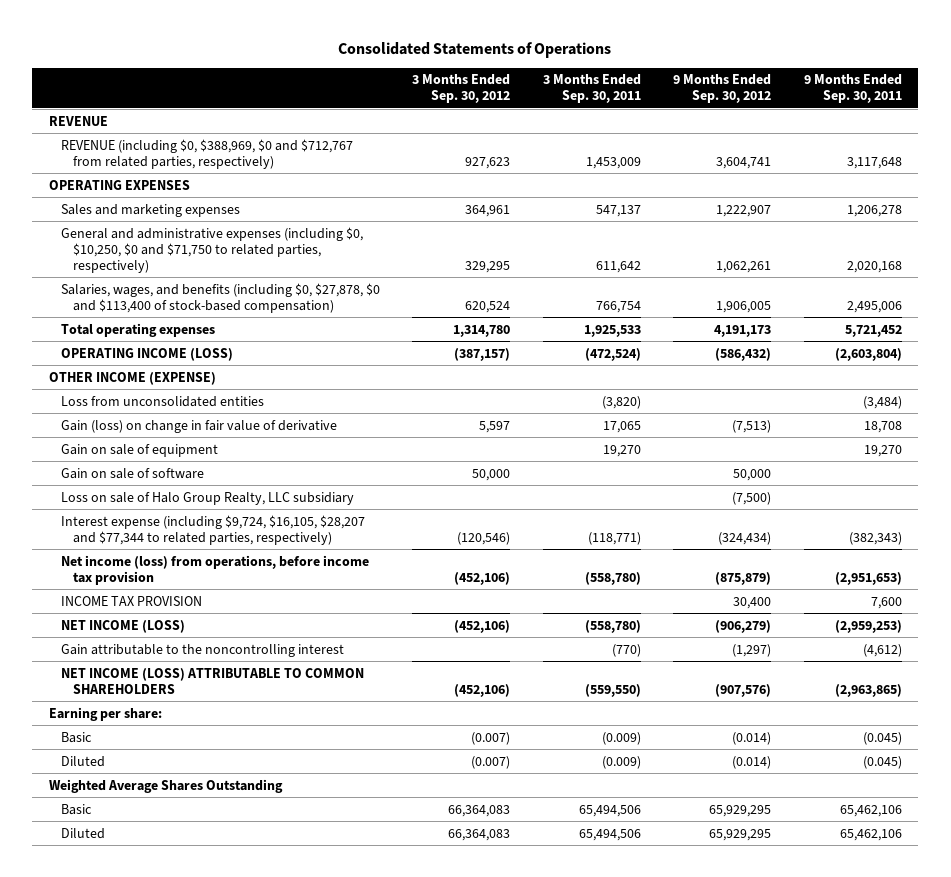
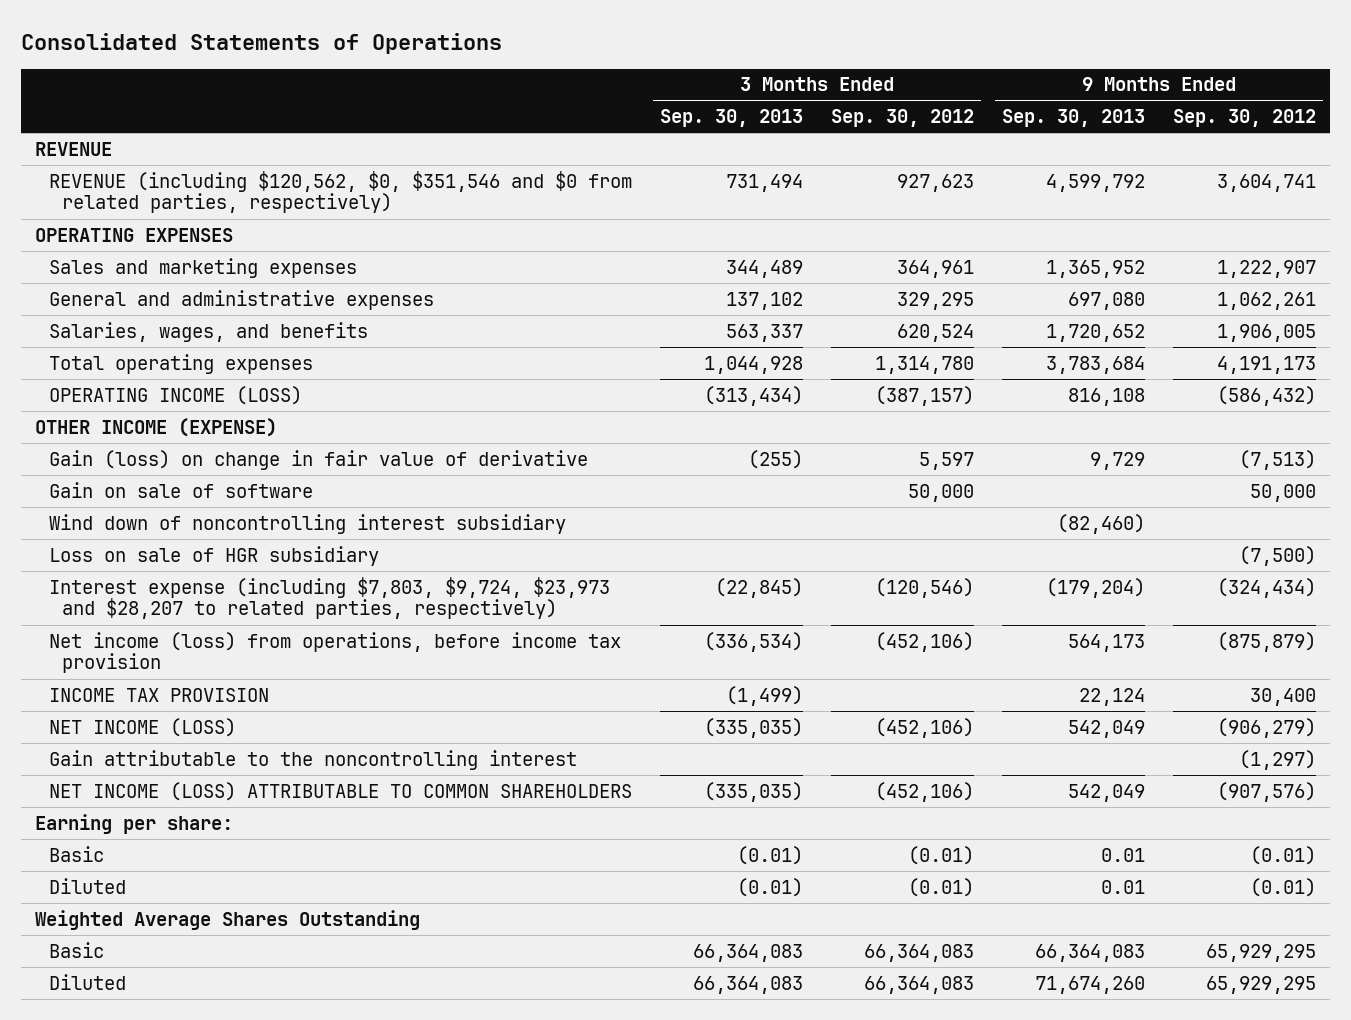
[542,74,641,104] 3 Months Ended Sep. 30, 2011 -> none
[803,74,902,104] 9 Months Ended Sep. 30, 2011 -> none
none -> [659,109,803,128] Sep. 30, 2013
none -> [1001,109,1145,128] Sep. 30, 2013
[60,138,353,169] REVENUE (including $0, $388,969, $0 and $712,767 from related parties, respectively) -> [48,170,632,214] REVENUE (including $120,562, $0, $351,546 and $0 from related parties, respectively)
[60,226,363,273] General and administrative expenses (including $0, $10,250, $0 and $71,750 to related parties, respectively) -> [48,289,434,310] General and administrative expenses
[60,282,380,313] Salaries, wages, and benefits (including $0, $27,878, $0 and $113,400 of stock-based compensation) -> [48,321,368,342] Salaries, wages, and benefits
[60,395,264,407] Loss from unconsolidated entities -> none
[60,443,218,457] Gain on sale of equipment -> none
none -> [48,513,566,534] Wind down of noncontrolling interest subsidiary
[60,491,354,505] Loss on sale of Halo Group Realty, LLC subsidiary -> [48,545,379,566] Loss on sale of HGR subsidiary
[60,514,365,545] Interest expense (including $9,724, $16,105, $28,207 and $77,344 to related parties, respectively) -> [48,576,610,620] Interest expense (including $7,803, $9,724, $23,973 and $28,207 to related parties, respectively)
[471,731,511,745] (0.007) -> [907,845,974,865] (0.01)
[732,731,772,745] (0.014) -> [1250,845,1317,865] (0.01)
[471,755,511,769] (0.007) -> [907,877,974,897] (0.01)
[732,755,772,769] (0.014) -> [1250,877,1317,897] (0.01)

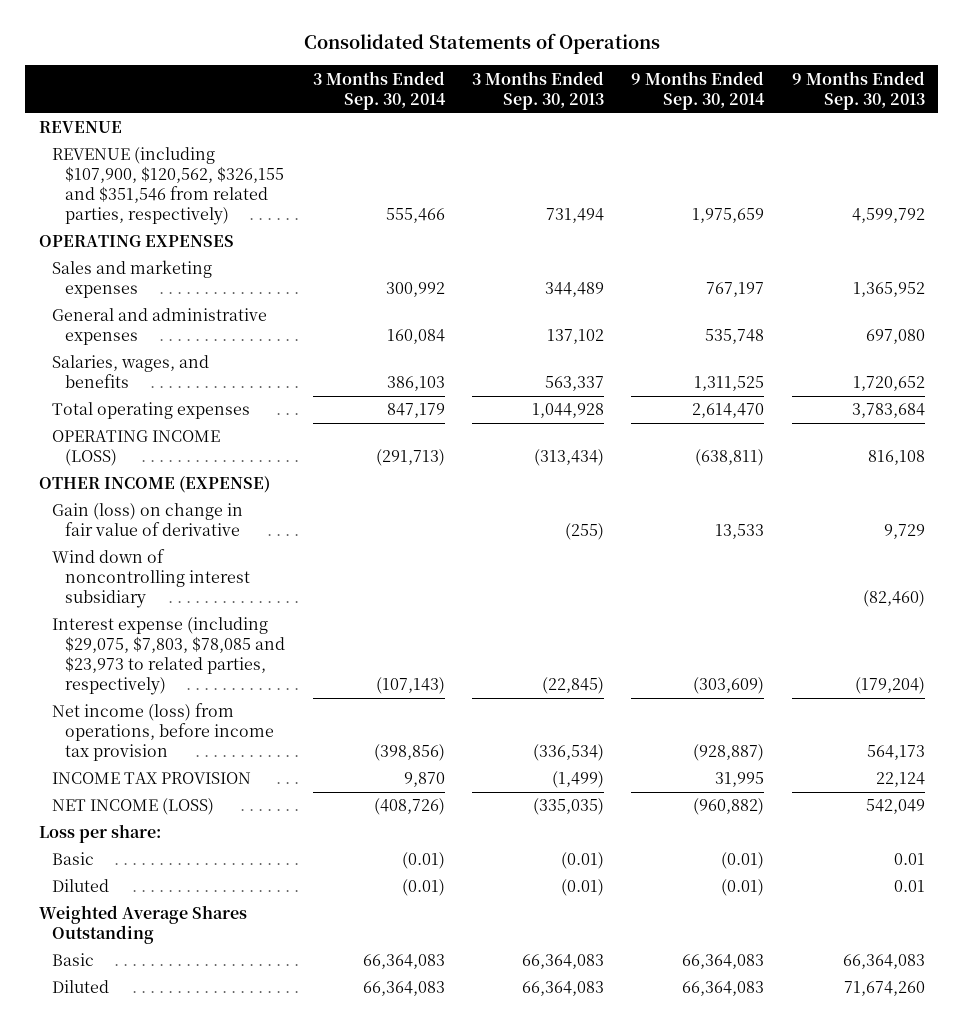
[830,109,974,128] Sep. 30, 2012 -> none
[1173,109,1317,128] Sep. 30, 2012 -> none
none -> [312,70,446,110] 3 Months Ended Sep. 30, 2014
none -> [631,70,766,110] 9 Months Ended Sep. 30, 2014
[48,170,632,214] REVENUE (including $120,562, $0, $351,546 and $0 from related parties, respectively) -> [51,147,285,226] REVENUE (including $107,900, $120,562, $326,155 and $351,546 from related parties, respectively)
[48,481,313,498] Gain on sale of software -> none
[48,545,379,566] Loss on sale of HGR subsidiary -> none
[48,576,610,620] Interest expense (including $7,803, $9,724, $23,973 and $28,207 to related parties, respectively) -> [51,617,286,696] Interest expense (including $29,075, $7,803, $78,085 and $23,973 to related parties, respectively)
[48,749,577,770] Gain attributable to the noncontrolling interest -> none
[48,781,632,801] NET INCOME (LOSS) ATTRIBUTABLE TO COMMON SHAREHOLDERS -> none
[35,813,234,834] Earning per share: -> [38,824,161,844] Loss per share:

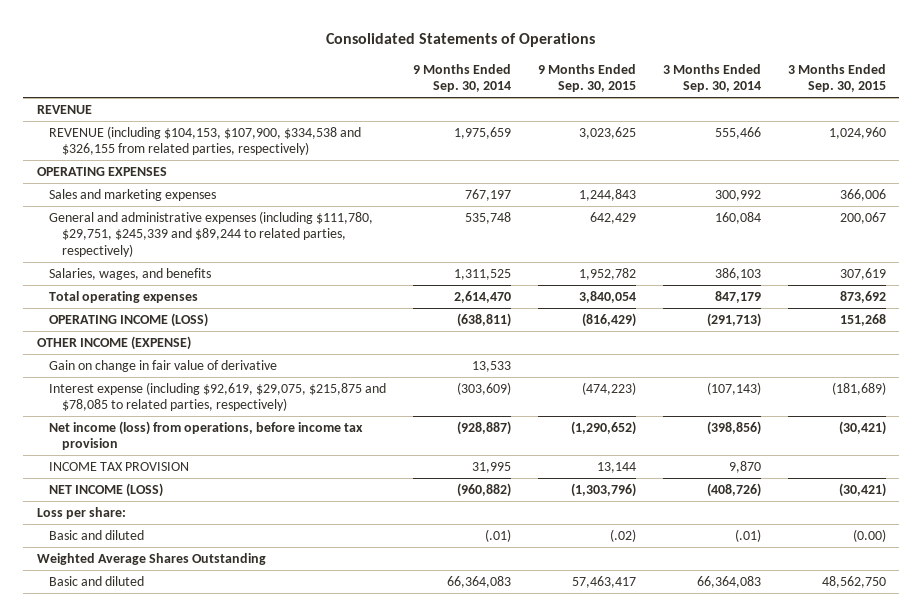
[471,70,604,110] 3 Months Ended Sep. 30, 2013 -> none
[791,70,925,110] 9 Months Ended Sep. 30, 2013 -> none
none -> [538,63,637,93] 9 Months Ended Sep. 30, 2015
none -> [787,63,886,93] 3 Months Ended Sep. 30, 2015
[51,147,285,226] REVENUE (including $107,900, $120,562, $326,155 and $351,546 from related parties, respectively) -> [49,125,362,156] REVENUE (including $104,153, $107,900, $334,538 and $326,155 from related parties, respectively)
[51,308,267,346] General and administrative expenses -> [49,210,374,257] General and administrative expenses (including $111,780, $29,751, $245,339 and $89,244 to related parties, respectively)
[51,549,251,609] Wind down of noncontrolling interest subsidiary -> none
[51,503,243,537] Gain (loss) on change in fair value of derivative -> [49,359,278,372] Gain on change in fair value of derivative
[51,617,286,696] Interest expense (including $29,075, $7,803, $78,085 and $23,973 to related parties, respectively) -> [49,381,387,412] Interest expense (including $92,619, $29,075, $215,875 and $78,085 to related parties, respectively)
[51,879,109,893] Diluted -> none
[51,852,94,866] Basic -> [49,529,145,540] Basic and diluted
[401,852,445,870] (0.01) -> [734,528,761,542] (.01)
[721,852,765,870] (0.01) -> [485,528,512,542] (.01)
[51,980,109,994] Diluted -> none
[51,953,94,967] Basic -> [49,575,145,586] Basic and diluted

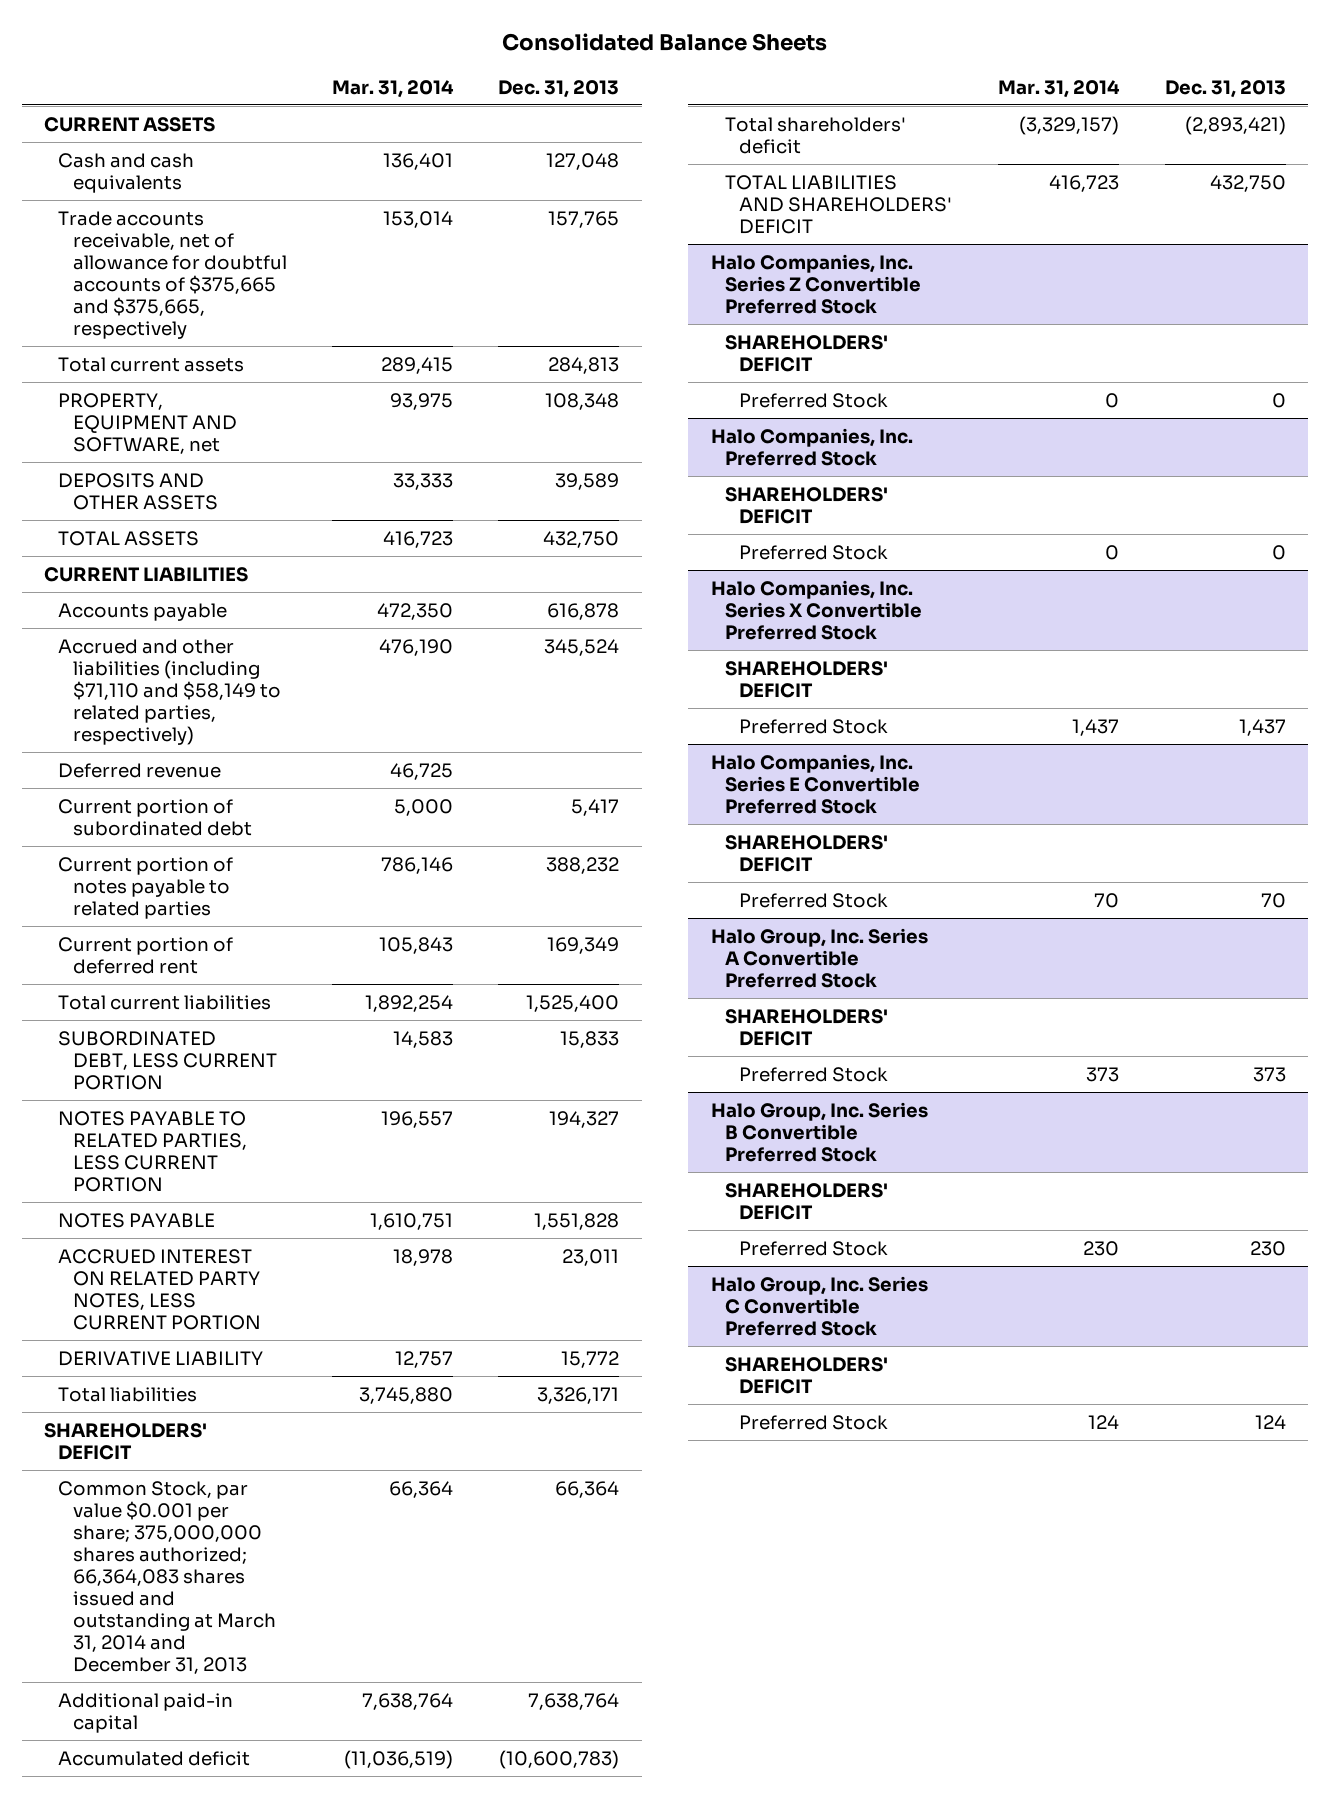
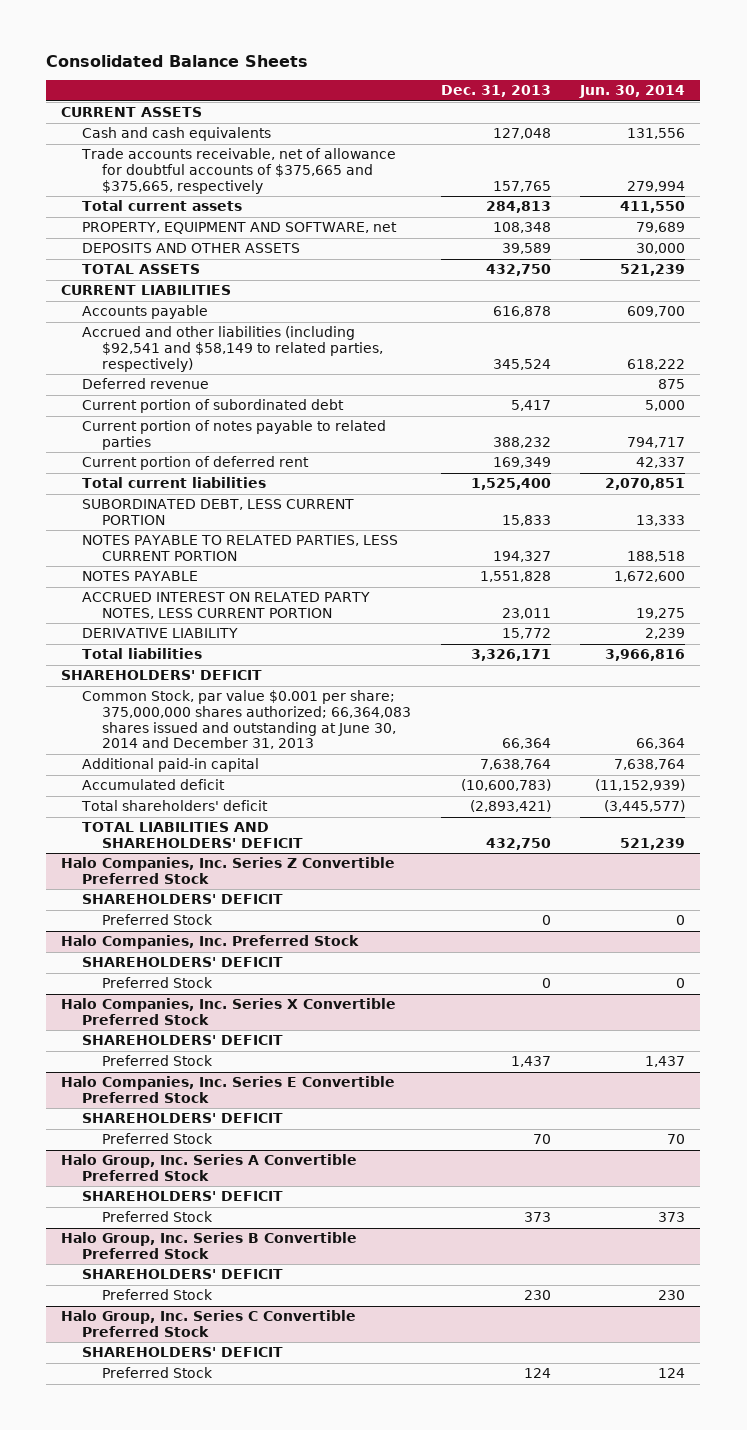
[331,79,454,98] Mar. 31, 2014 -> none
none -> [579,85,686,99] Jun. 30, 2014
[58,638,281,745] Accrued and other liabilities (including $71,110 and $58,149 to related parties, respectively) -> [81,326,384,372] Accrued and other liabilities (including $92,541 and $58,149 to related parties, respectively)
[58,1480,276,1674] Common Stock, par value $0.001 per share; 375,000,000 shares authorized; 66,364,083 shares issued and outstanding at March 31, 2014 and December 31, 2013 -> [81,690,412,750] Common Stock, par value $0.001 per share; 375,000,000 shares authorized; 66,364,083 shares issued and outstanding at June 30, 2014 and December 31, 2013

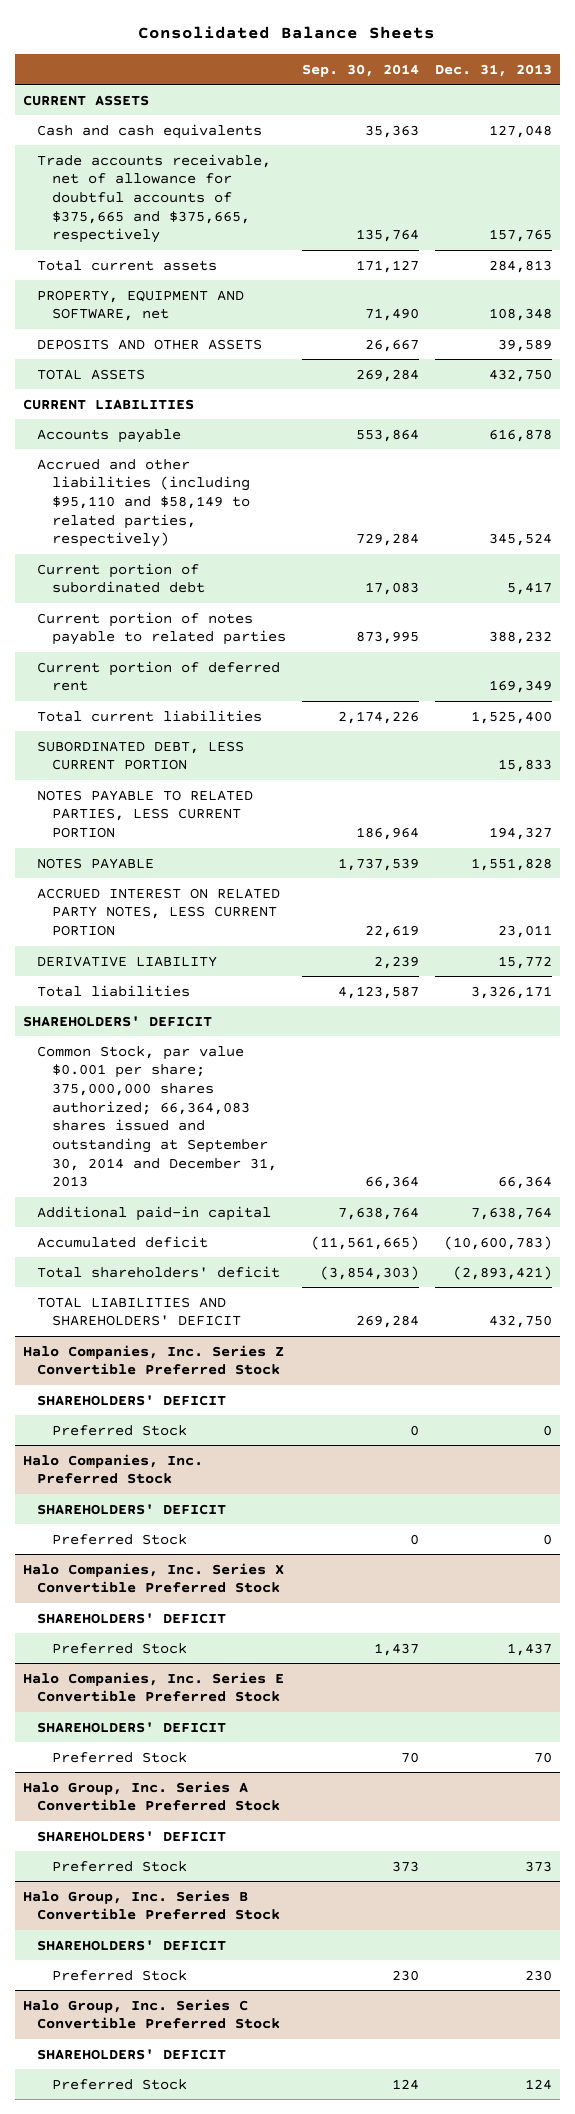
[579,85,686,99] Jun. 30, 2014 -> none
none -> [302,63,420,77] Sep. 30, 2014
[81,378,209,390] Deferred revenue -> none
[81,326,384,372] Accrued and other liabilities (including $92,541 and $58,149 to related parties, respectively) -> [37,458,251,548] Accrued and other liabilities (including $95,110 and $58,149 to related parties, respectively)
[81,690,412,750] Common Stock, par value $0.001 per share; 375,000,000 shares authorized; 66,364,083 shares issued and outstanding at June 30, 2014 and December 31, 2013 -> [37,1045,278,1188] Common Stock, par value $0.001 per share; 375,000,000 shares authorized; 66,364,083 shares issued and outstanding at September 30, 2014 and December 31, 2013

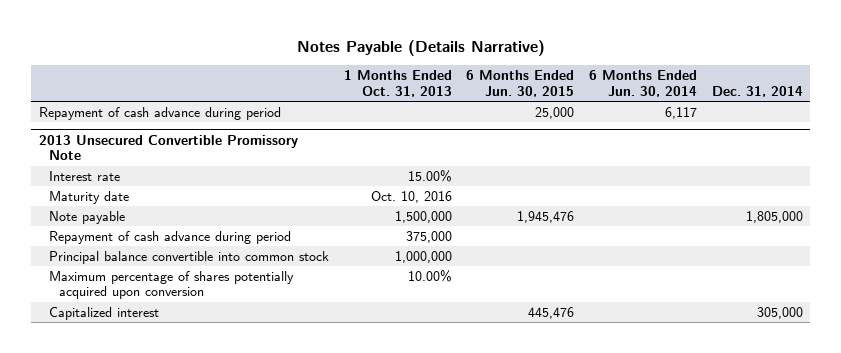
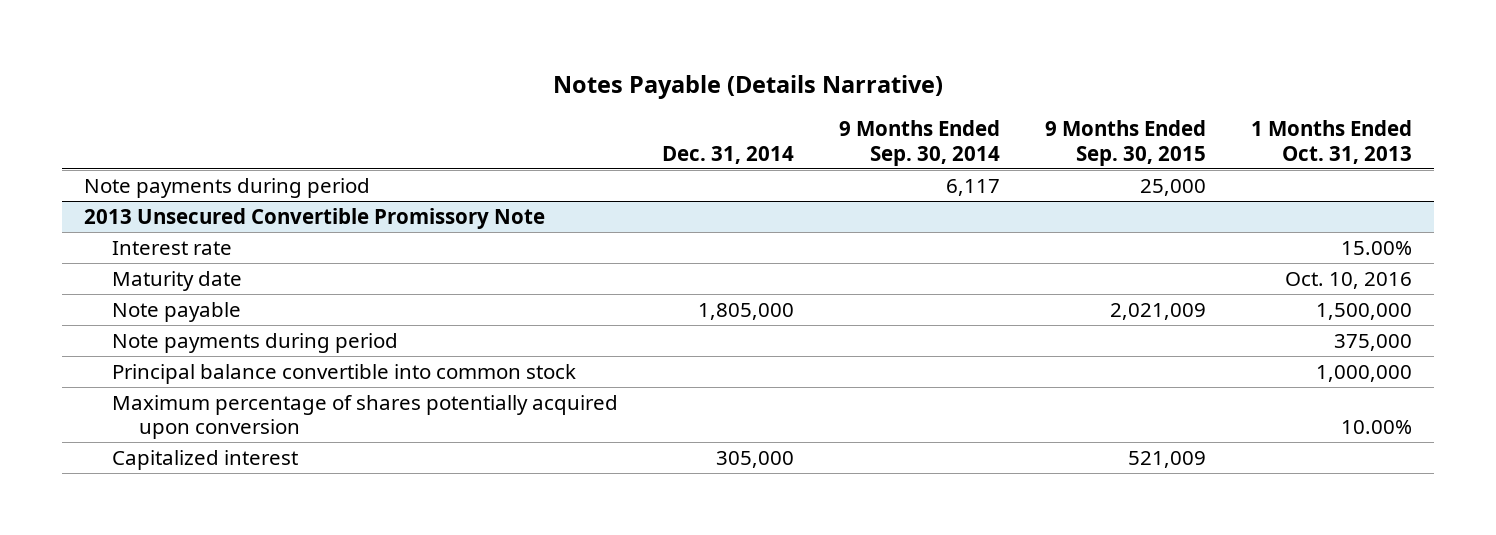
[466,69,575,97] 6 Months Ended Jun. 30, 2015 -> none
[588,69,697,97] 6 Months Ended Jun. 30, 2014 -> none
none -> [839,120,1001,166] 9 Months Ended Sep. 30, 2014
none -> [1045,120,1207,166] 9 Months Ended Sep. 30, 2015
[38,106,281,120] Repayment of cash advance during period -> [84,177,371,198] Note payments during period
[48,230,291,244] Repayment of cash advance during period -> [111,332,398,353] Note payments during period

